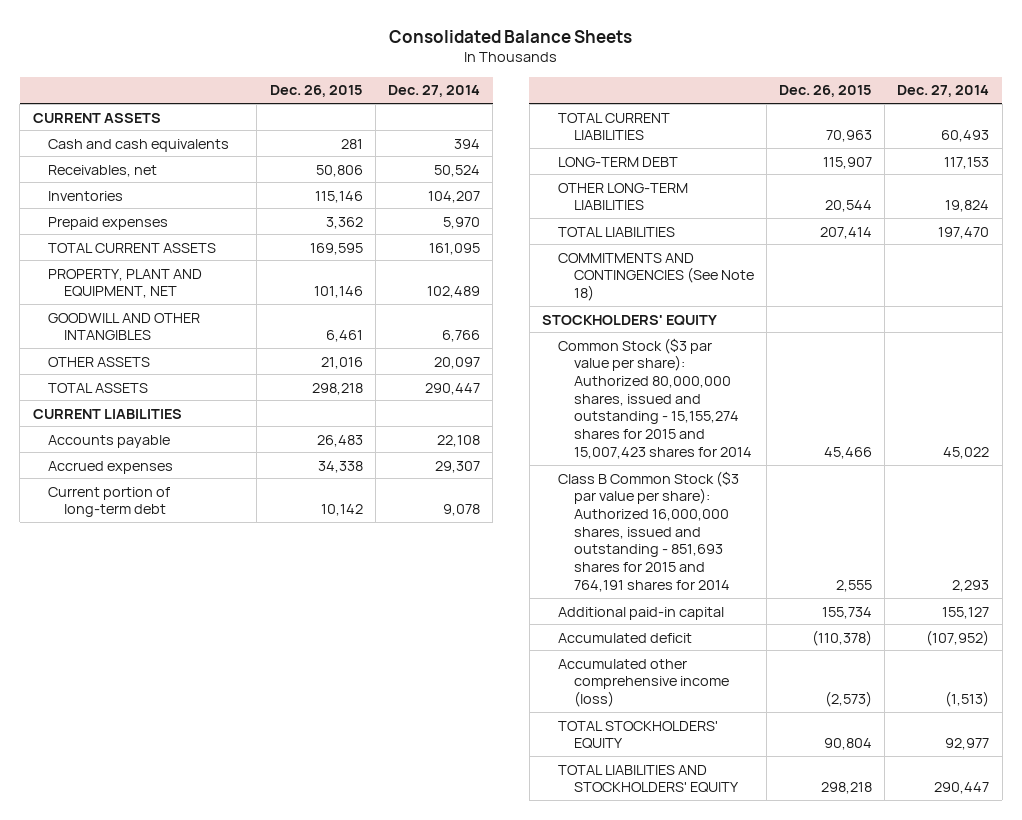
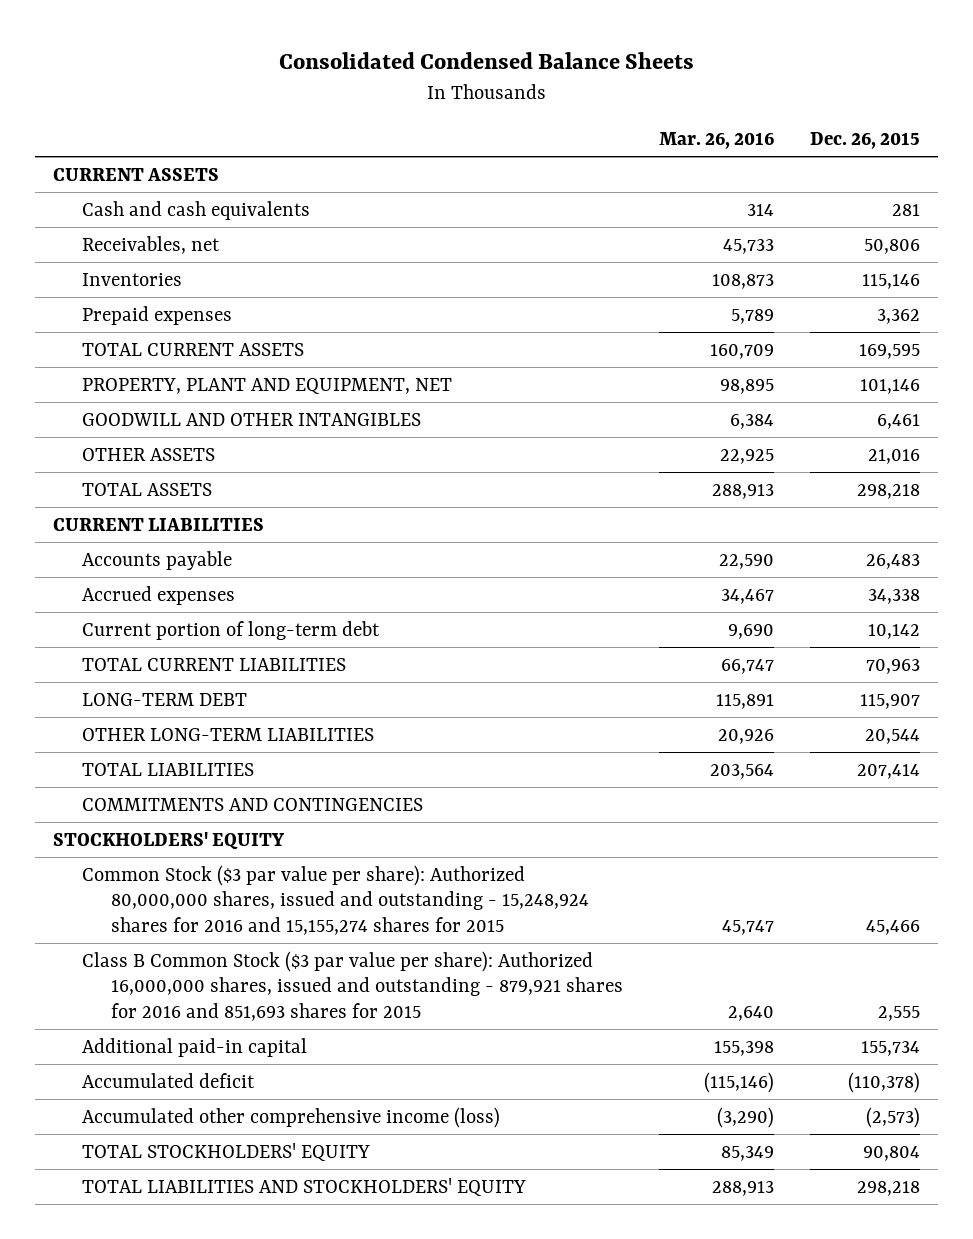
[389,29,633,43] Consolidated Balance Sheets -> [278,52,694,70] Consolidated Condensed Balance Sheets
[388,85,481,98] Dec. 27, 2014 -> none
none -> [658,131,774,149] Mar. 26, 2016
[557,252,754,302] COMMITMENTS AND CONTINGENCIES (See Note 18) -> [81,797,423,811] COMMITMENTS AND CONTINGENCIES
[557,337,752,459] Common Stock ($3 par value per share): Authorized 80,000,000 shares, issued and outstanding - 15,155,274 shares for 2015 and 15,007,423 shares for 2014 -> [81,864,589,936] Common Stock ($3 par value per share): Authorized 80,000,000 shares, issued and outstanding - 15,248,924 shares for 2016 and 15,155,274 shares for 2015
[557,470,739,592] Class B Common Stock ($3 par value per share): Authorized 16,000,000 shares, issued and outstanding - 851,693 shares for 2015 and 764,191 shares for 2014 -> [81,950,623,1022] Class B Common Stock ($3 par value per share): Authorized 16,000,000 shares, issued and outstanding - 879,921 shares for 2016 and 851,693 shares for 2015

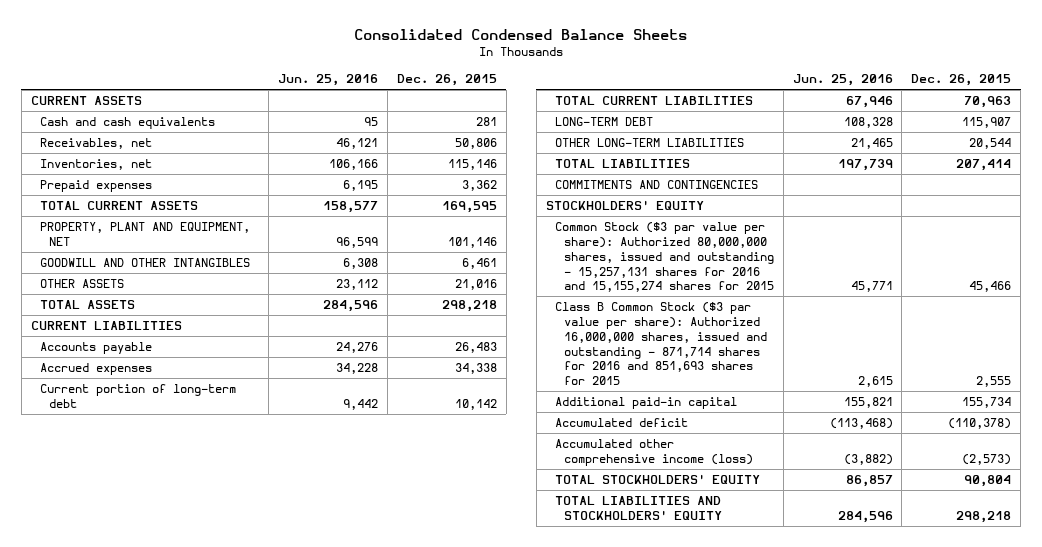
[658,131,774,149] Mar. 26, 2016 -> none
none -> [277,74,378,87] Jun. 25, 2016
[81,272,182,286] Inventories -> [39,158,152,170] Inventories, net
[81,864,589,936] Common Stock ($3 par value per share): Authorized 80,000,000 shares, issued and outstanding - 15,248,924 shares for 2016 and 15,155,274 shares for 2015 -> [554,221,774,293] Common Stock ($3 par value per share): Authorized 80,000,000 shares, issued and outstanding - 15,257,131 shares for 2016 and 15,155,274 shares for 2015
[81,950,623,1022] Class B Common Stock ($3 par value per share): Authorized 16,000,000 shares, issued and outstanding - 879,921 shares for 2016 and 851,693 shares for 2015 -> [554,301,767,386] Class B Common Stock ($3 par value per share): Authorized 16,000,000 shares, issued and outstanding - 871,714 shares for 2016 and 851,693 shares for 2015

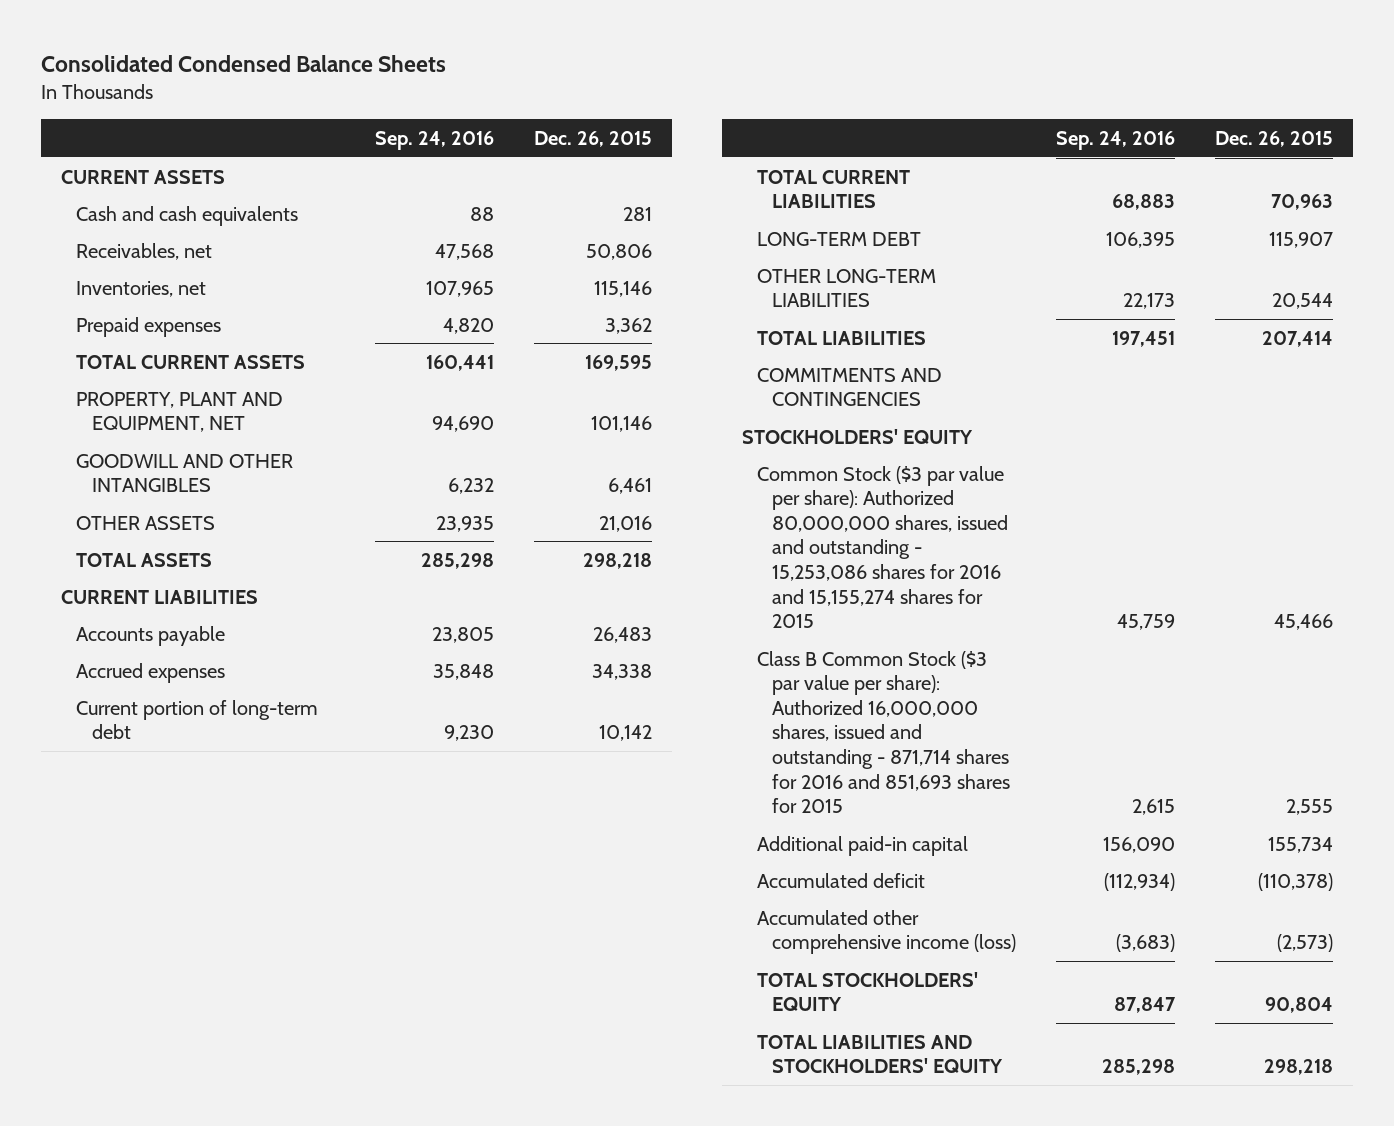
[277,74,378,87] Jun. 25, 2016 -> none
none -> [375,130,495,150] Sep. 24, 2016
[554,221,774,293] Common Stock ($3 par value per share): Authorized 80,000,000 shares, issued and outstanding - 15,257,131 shares for 2016 and 15,155,274 shares for 2015 -> [757,465,1009,629] Common Stock ($3 par value per share): Authorized 80,000,000 shares, issued and outstanding - 15,253,086 shares for 2016 and 15,155,274 shares for 2015

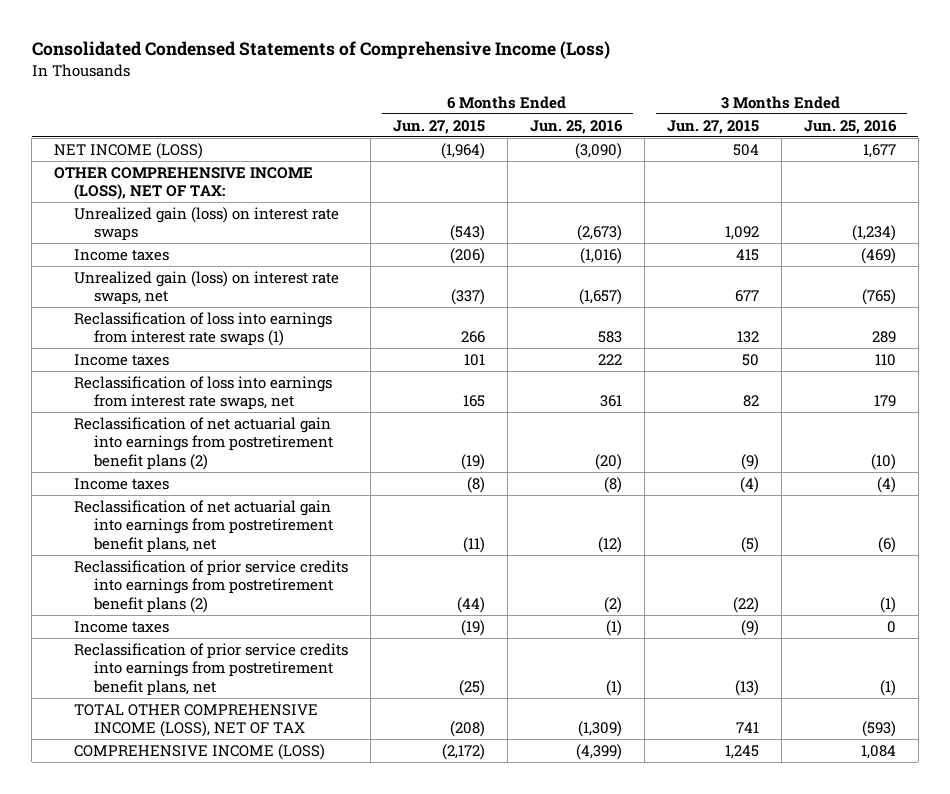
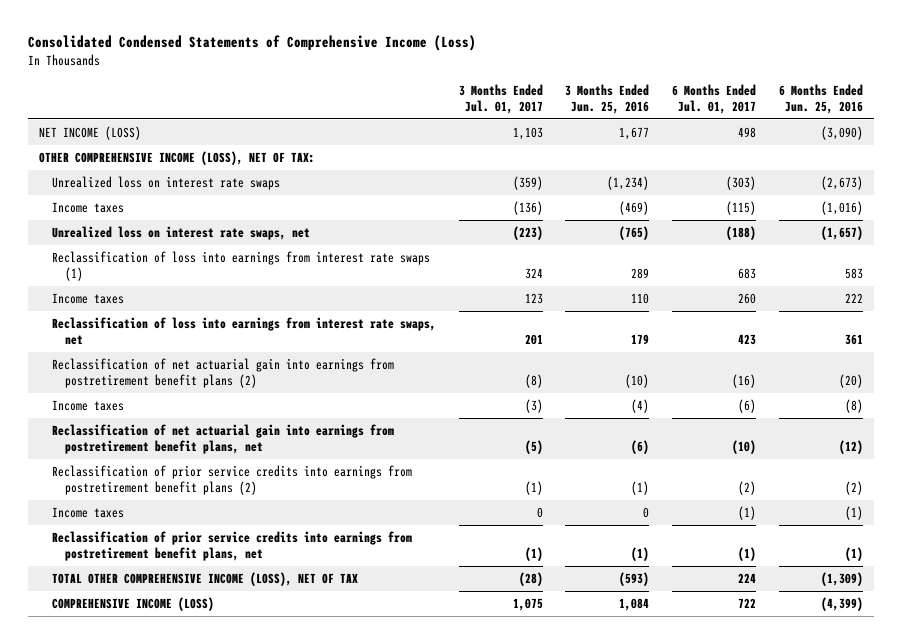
[393,119,486,134] Jun. 27, 2015 -> none
[666,119,759,134] Jun. 27, 2015 -> none
none -> [458,83,543,114] 3 Months Ended Jul. 01, 2017
none -> [671,83,756,114] 6 Months Ended Jul. 01, 2017
[74,206,340,242] Unrealized gain (loss) on interest rate swaps -> [51,176,280,191] Unrealized loss on interest rate swaps
[74,270,340,306] Unrealized gain (loss) on interest rate swaps, net -> [51,226,310,241] Unrealized loss on interest rate swaps, net

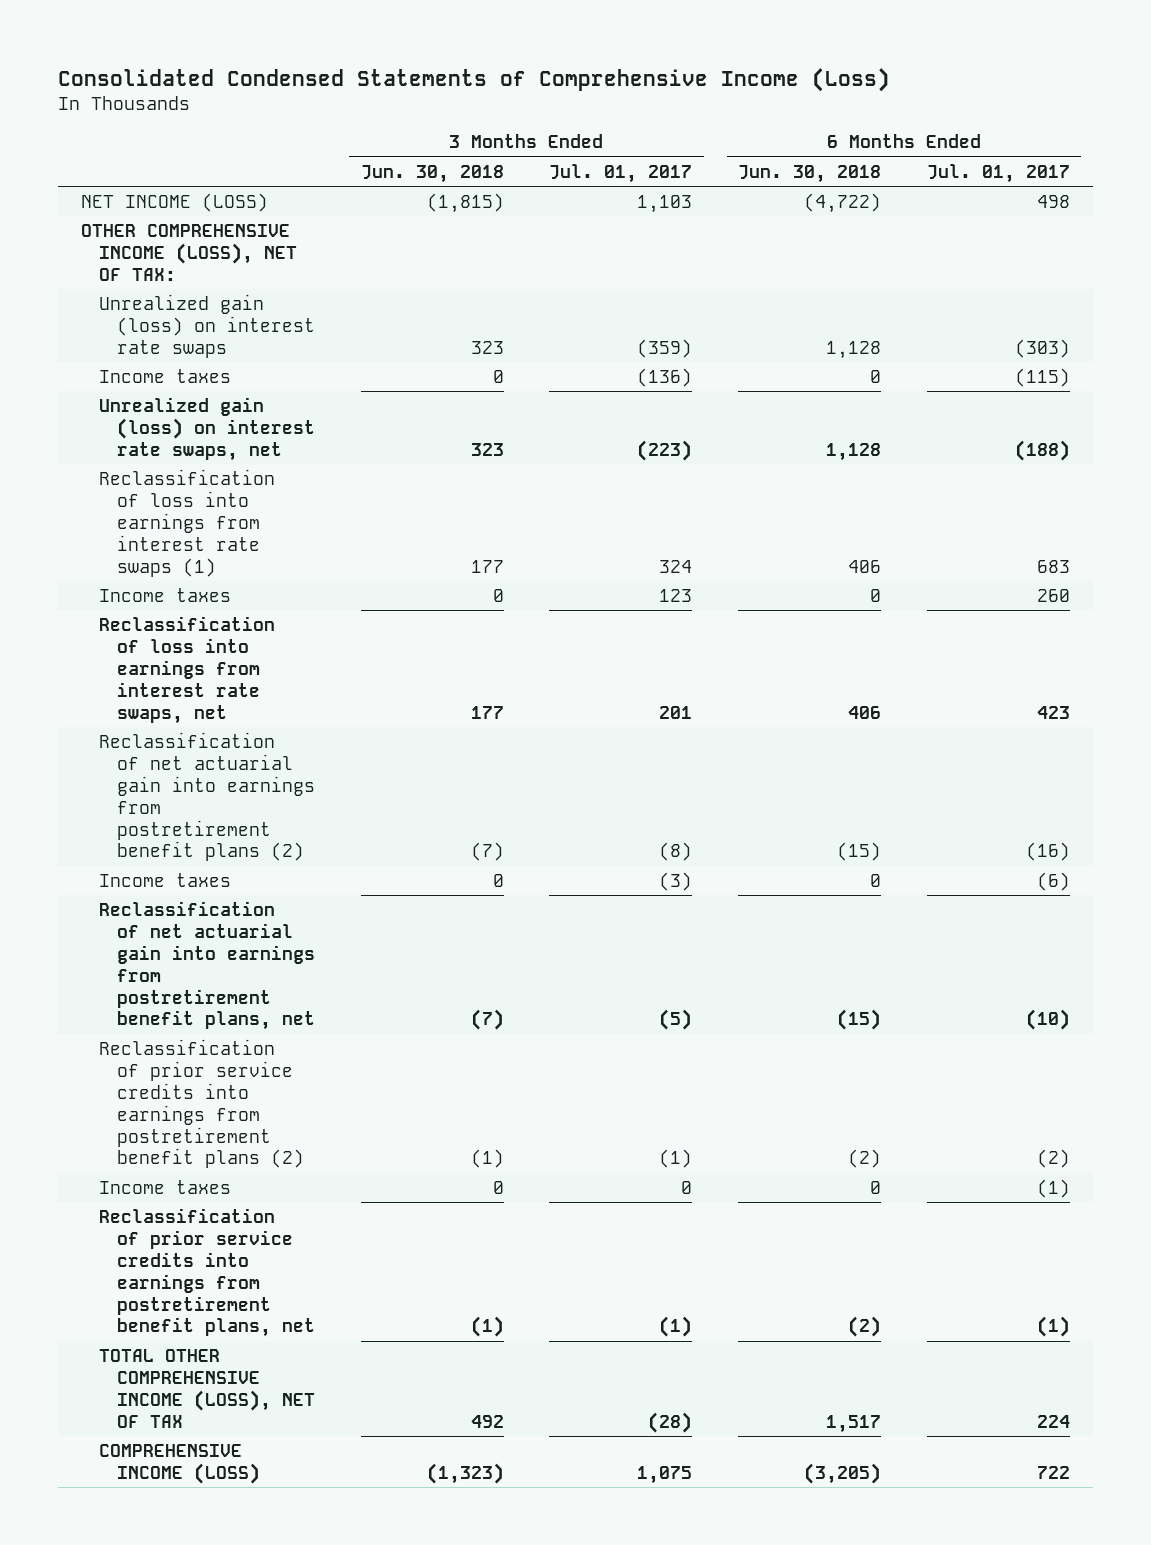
[565,83,650,114] 3 Months Ended Jun. 25, 2016 -> none
[778,83,863,114] 6 Months Ended Jun. 25, 2016 -> none
none -> [360,164,504,183] Jun. 30, 2018
none -> [738,164,882,183] Jun. 30, 2018
[51,176,280,191] Unrealized loss on interest rate swaps -> [98,293,315,358] Unrealized gain (loss) on interest rate swaps
[51,226,310,241] Unrealized loss on interest rate swaps, net -> [98,396,315,461] Unrealized gain (loss) on interest rate swaps, net

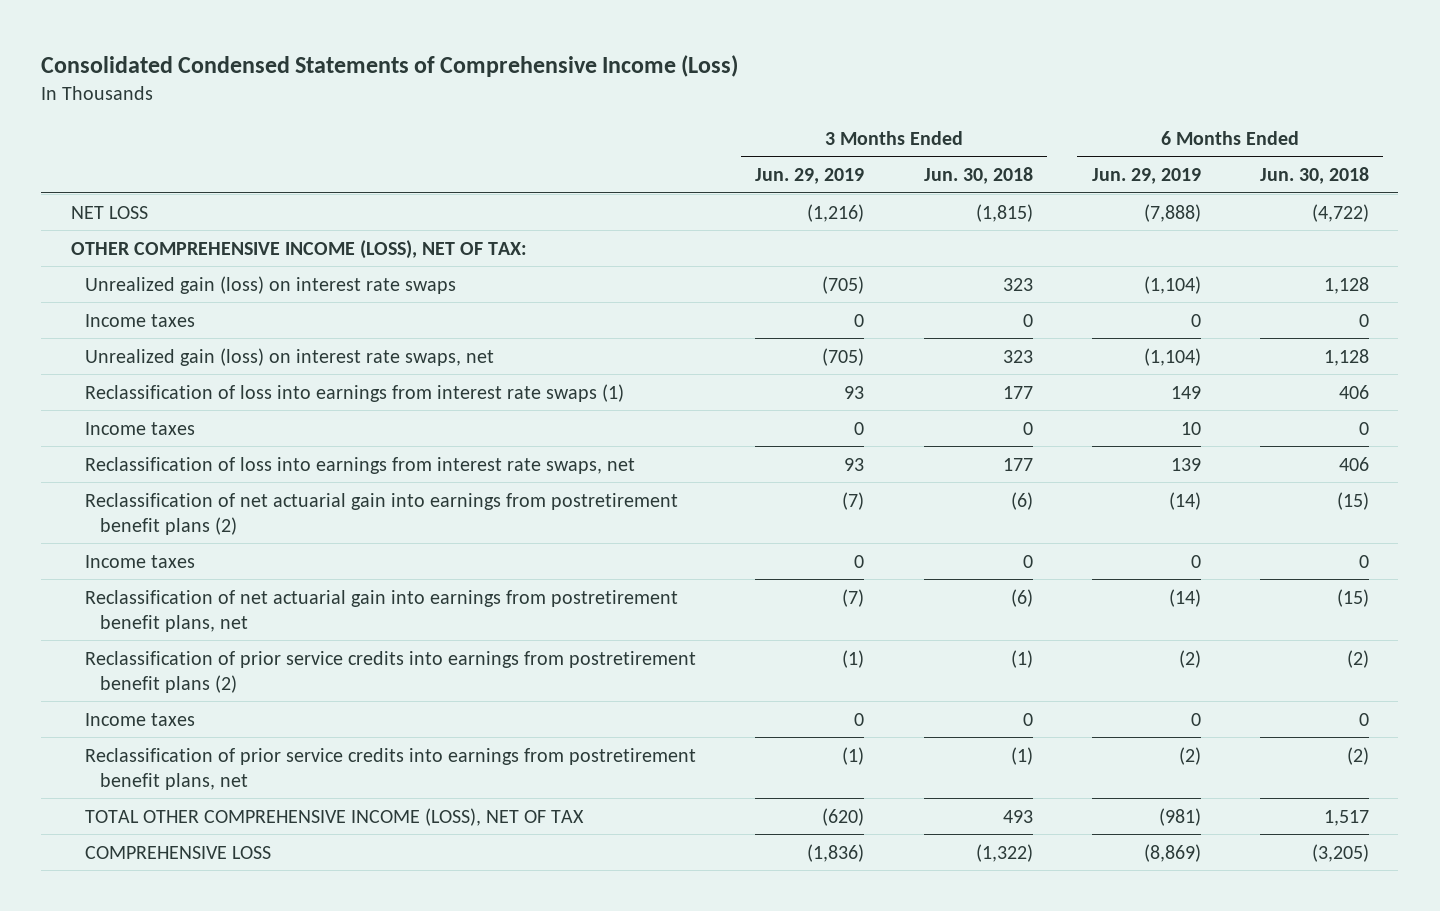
[549,163,693,183] Jul. 01, 2017 -> none
[926,163,1070,183] Jul. 01, 2017 -> none
none -> [755,168,865,185] Jun. 29, 2019
none -> [1091,168,1201,185] Jun. 29, 2019
[81,192,269,212] NET INCOME (LOSS) -> [70,205,148,219] NET LOSS
[470,842,504,862] (7) -> [1010,491,1033,510] (6)
[470,1009,504,1031] (7) -> [1010,588,1033,607] (6)
[470,1414,504,1428] 492 -> [1002,809,1033,823] 493
[98,1443,260,1484] COMPREHENSIVE INCOME (LOSS) -> [85,845,272,859] COMPREHENSIVE LOSS
[426,1462,504,1484] (1,323) -> [975,843,1033,862] (1,322)

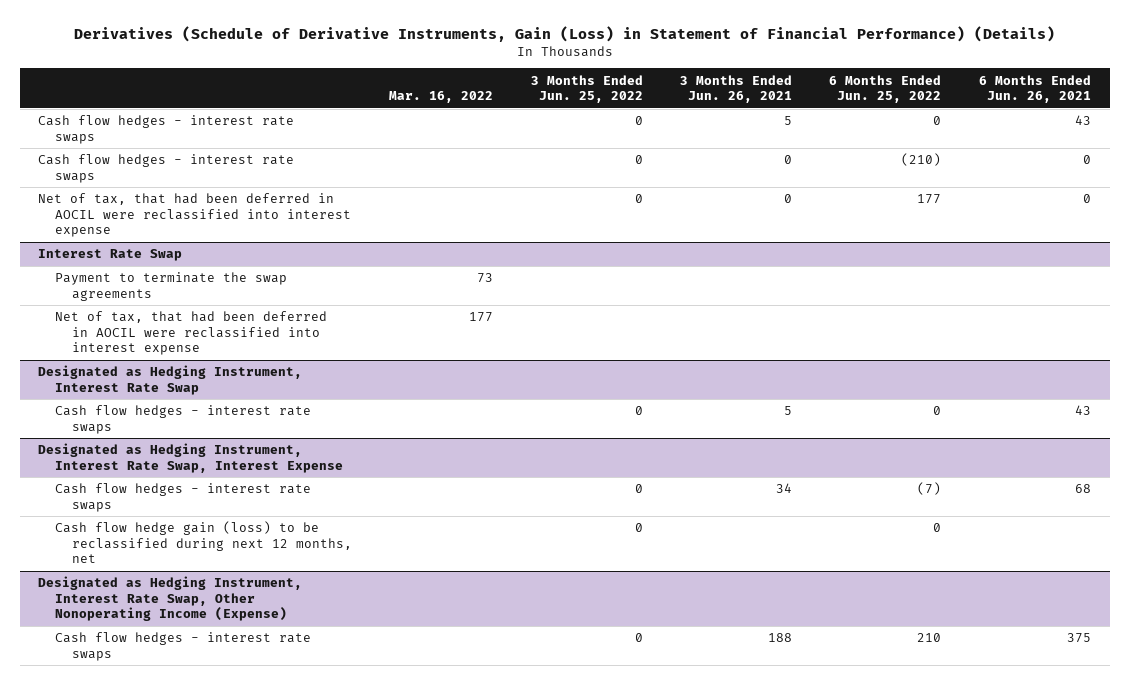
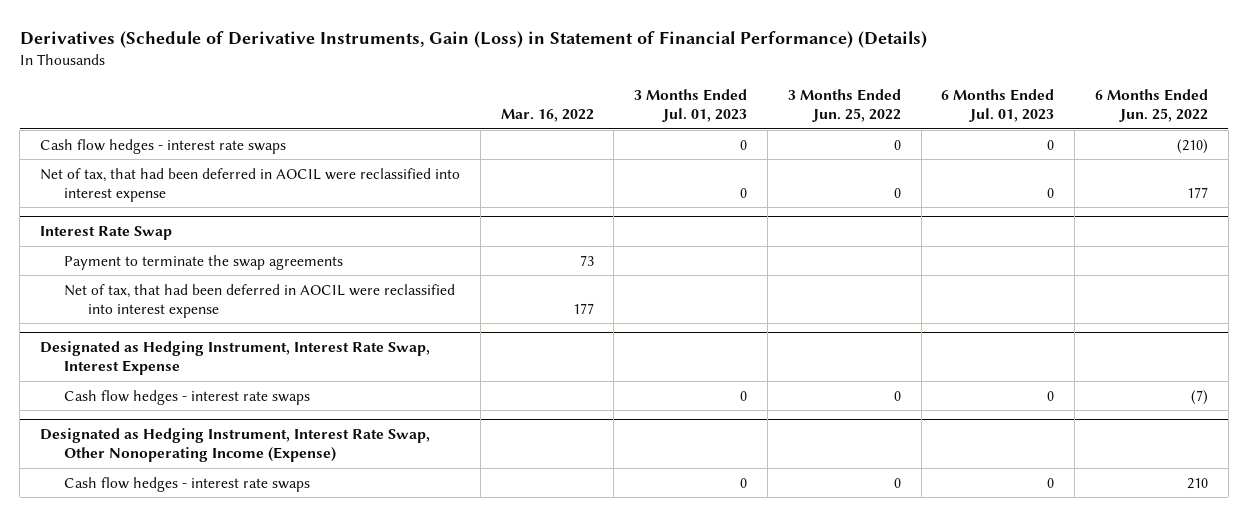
[680,74,793,103] 3 Months Ended Jun. 26, 2021 -> none
[978,74,1091,103] 6 Months Ended Jun. 26, 2021 -> none
none -> [634,89,748,123] 3 Months Ended Jul. 01, 2023
none -> [941,89,1055,123] 6 Months Ended Jul. 01, 2023
[38,115,295,144] Cash flow hedges - interest rate swaps -> none
[38,365,303,395] Designated as Hedging Instrument, Interest Rate Swap -> none
[55,405,312,434] Cash flow hedges - interest rate swaps -> none
[55,521,353,563] Cash flow hedge gain (loss) to be reclassified during next 12 months, net -> none

